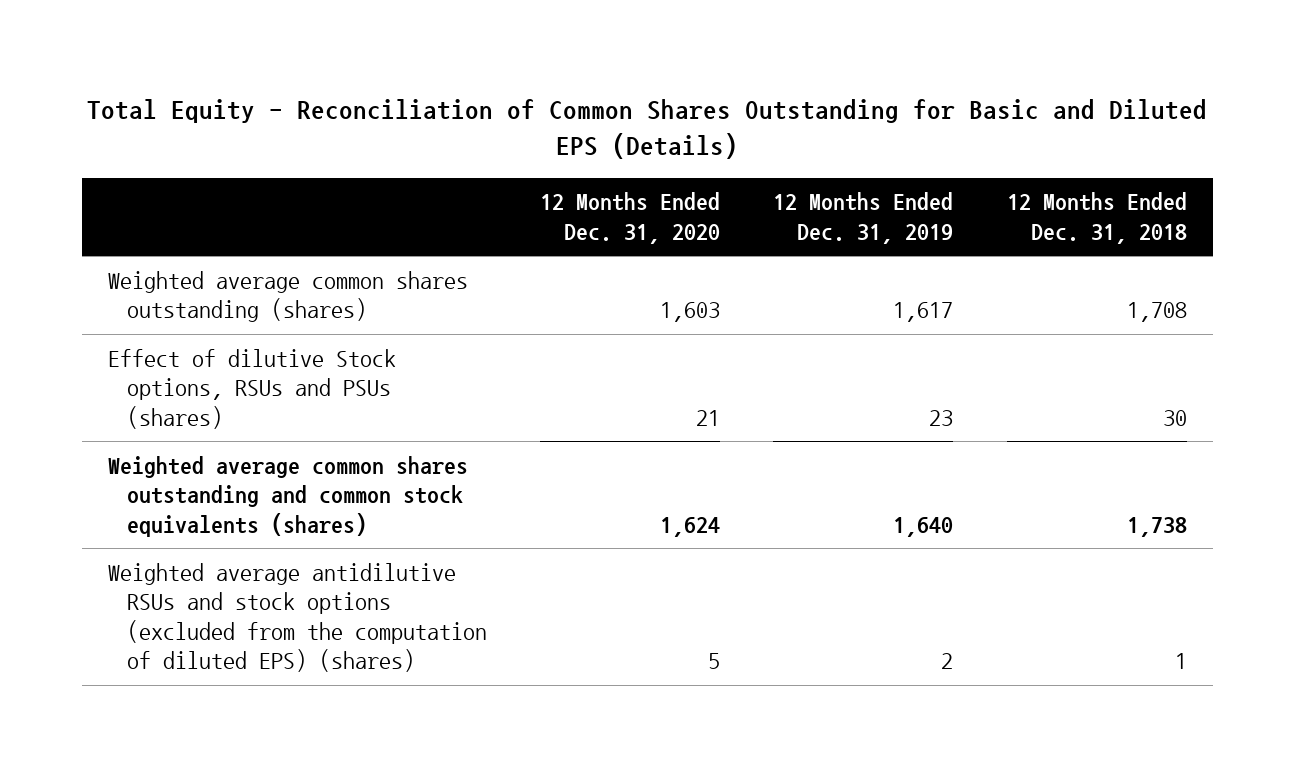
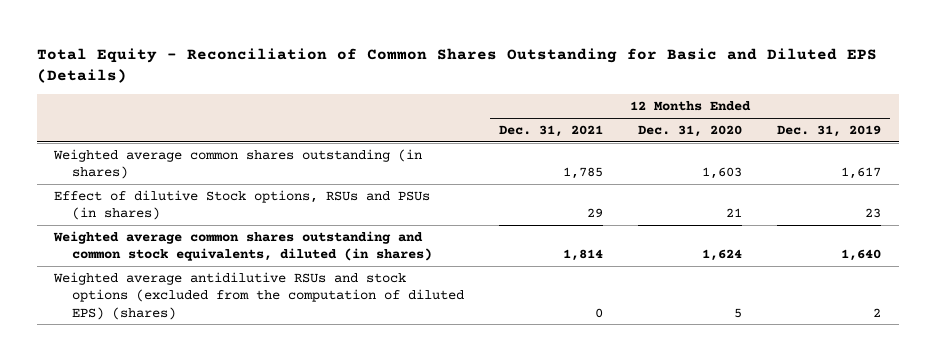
[1006,192,1187,244] 12 Months Ended Dec. 31, 2018 -> none
none -> [498,125,603,138] Dec. 31, 2021
[108,270,469,323] Weighted average common shares outstanding (shares) -> [53,148,423,180] Weighted average common shares outstanding (in shares)
[108,348,397,429] Effect of dilutive Stock options, RSUs and PSUs (shares) -> [54,189,431,221] Effect of dilutive Stock options, RSUs and PSUs (in shares)
[108,455,469,537] Weighted average common shares outstanding and common stock equivalents (shares) -> [53,230,432,262] Weighted average common shares outstanding and common stock equivalents, diluted (in shares)

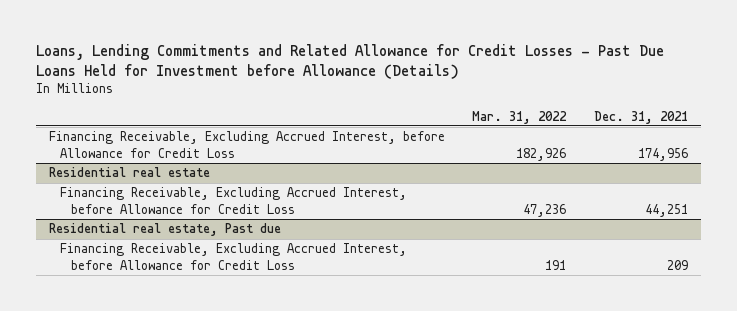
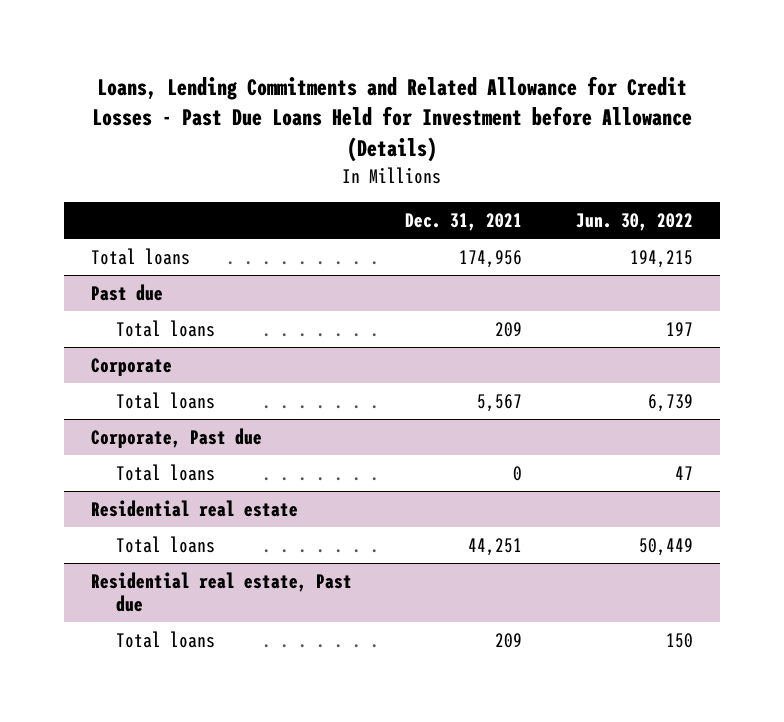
[472,110,568,124] Mar. 31, 2022 -> none
none -> [576,213,694,232] Jun. 30, 2022
[49,131,446,158] Financing Receivable, Excluding Accrued Interest, before Allowance for Credit Loss -> [90,247,190,265] Total loans
none -> [90,283,163,301] Past due
none -> [115,319,215,337] Total loans
none -> [90,357,172,376] Corporate
none -> [115,391,215,409] Total loans
none -> [90,427,262,448] Corporate, Past due
none -> [115,463,215,481] Total loans
[60,187,408,214] Financing Receivable, Excluding Accrued Interest, before Allowance for Credit Loss -> [115,535,215,553] Total loans
[60,243,408,270] Financing Receivable, Excluding Accrued Interest, before Allowance for Credit Loss -> [115,630,215,648] Total loans

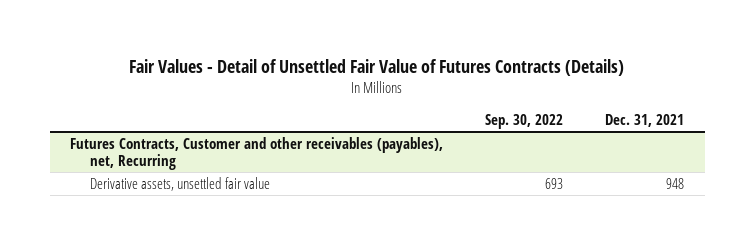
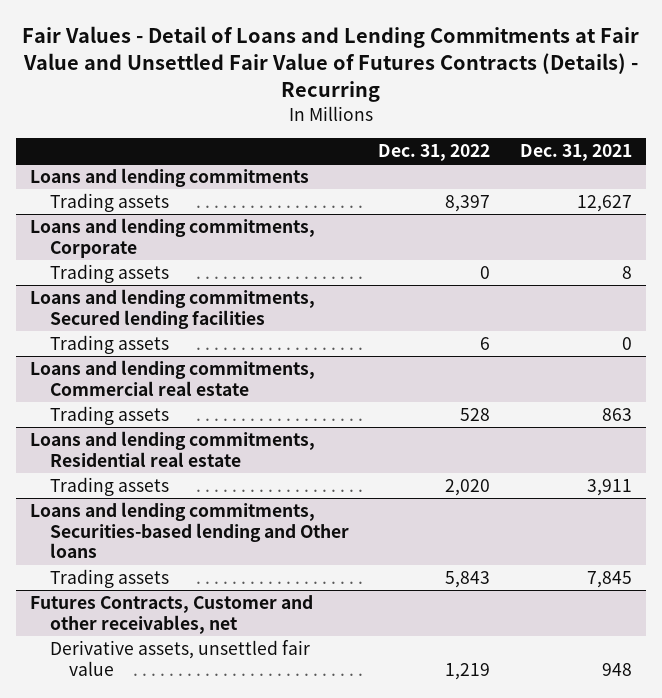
[129,58,625,76] Fair Values - Detail of Unsettled Fair Value of Futures Contracts (Details) -> [22,25,640,102] Fair Values - Detail of Loans and Lending Commitments at Fair Value and Unsettled Fair Value of Futures Contracts (Details) - Recurring
[485,114,564,130] Sep. 30, 2022 -> none
none -> [378,143,491,161] Dec. 31, 2022
none -> [30,168,310,188] Loans and lending commitments
none -> [49,193,169,213] Trading assets
none -> [30,218,316,258] Loans and lending commitments, Corporate
none -> [49,264,169,284] Trading assets
none -> [30,289,316,329] Loans and lending commitments, Secured lending facilities
none -> [49,335,169,355] Trading assets
none -> [30,360,316,396] Loans and lending commitments, Commercial real estate
none -> [49,406,169,426] Trading assets
none -> [30,431,316,467] Loans and lending commitments, Residential real estate
none -> [49,477,169,497] Trading assets
none -> [30,502,349,559] Loans and lending commitments, Securities-based lending and Other loans
none -> [49,569,169,589] Trading assets
[70,136,444,171] Futures Contracts, Customer and other receivables (payables), net, Recurring -> [30,595,314,634] Futures Contracts, Customer and other receivables, net

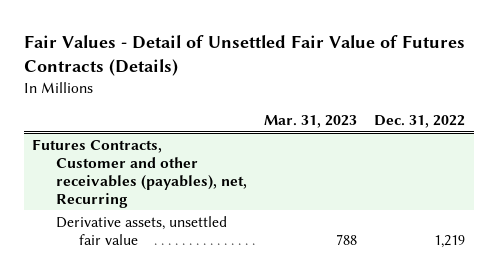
[22,25,640,102] Fair Values - Detail of Loans and Lending Commitments at Fair Value and Unsettled Fair Value of Futures Contracts (Details) - Recurring -> [23,34,465,76] Fair Values - Detail of Unsettled Fair Value of Futures Contracts (Details)
[519,143,632,161] Dec. 31, 2021 -> none
none -> [263,115,357,129] Mar. 31, 2023
[30,168,310,188] Loans and lending commitments -> none
[49,193,169,213] Trading assets -> none
[30,218,316,258] Loans and lending commitments, Corporate -> none
[49,264,169,284] Trading assets -> none
[30,289,316,329] Loans and lending commitments, Secured lending facilities -> none
[49,335,169,355] Trading assets -> none
[30,360,316,396] Loans and lending commitments, Commercial real estate -> none
[49,406,169,426] Trading assets -> none
[30,431,316,467] Loans and lending commitments, Residential real estate -> none
[49,477,169,497] Trading assets -> none
[30,502,349,559] Loans and lending commitments, Securities-based lending and Other loans -> none
[49,569,169,589] Trading assets -> none
[30,595,314,634] Futures Contracts, Customer and other receivables, net -> [32,138,247,208] Futures Contracts, Customer and other receivables (payables), net, Recurring

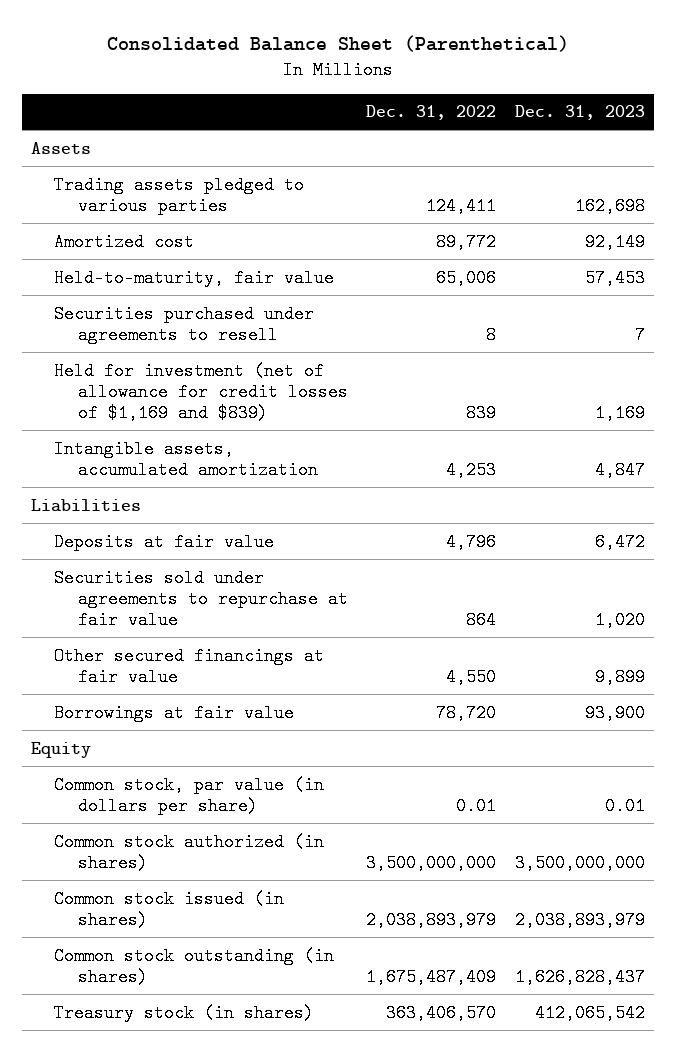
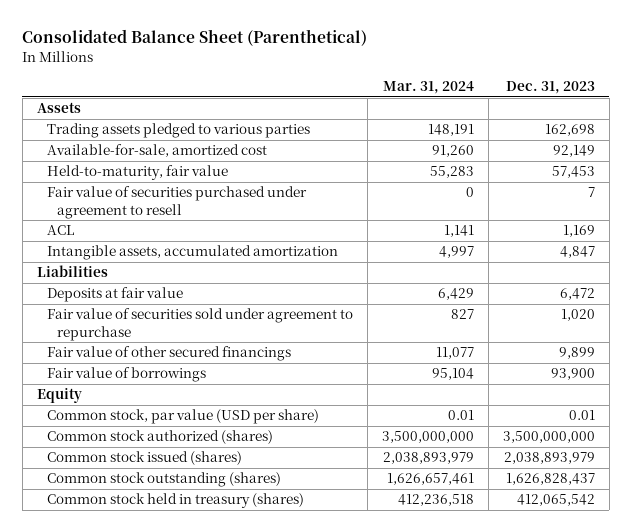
[366,105,497,121] Dec. 31, 2022 -> none
none -> [382,81,474,95] Mar. 31, 2024
[54,232,195,251] Amortized cost -> [46,144,267,158] Available-for-sale, amortized cost
[54,304,315,344] Securities purchased under agreements to resell -> [46,186,307,220] Fair value of securities purchased under agreement to resell
[54,361,348,422] Held for investment (net of allowance for credit losses of $1,169 and $839) -> [46,225,74,236] ACL
[54,568,348,629] Securities sold under agreements to repurchase at fair value -> [46,308,353,342] Fair value of securities sold under agreement to repurchase
[54,646,325,686] Other secured financings at fair value -> [46,346,291,362] Fair value of other secured financings
[54,703,295,722] Borrowings at fair value -> [46,367,206,383] Fair value of borrowings
[54,775,325,815] Common stock, par value (in dollars per share) -> [46,409,319,425] Common stock, par value (USD per share)
[54,832,325,872] Common stock authorized (in shares) -> [46,430,273,445] Common stock authorized (shares)
[54,889,285,929] Common stock issued (in shares) -> [46,451,242,466] Common stock issued (shares)
[54,946,335,986] Common stock outstanding (in shares) -> [46,472,281,488] Common stock outstanding (shares)
[54,1003,315,1022] Treasury stock (in shares) -> [46,493,304,509] Common stock held in treasury (shares)

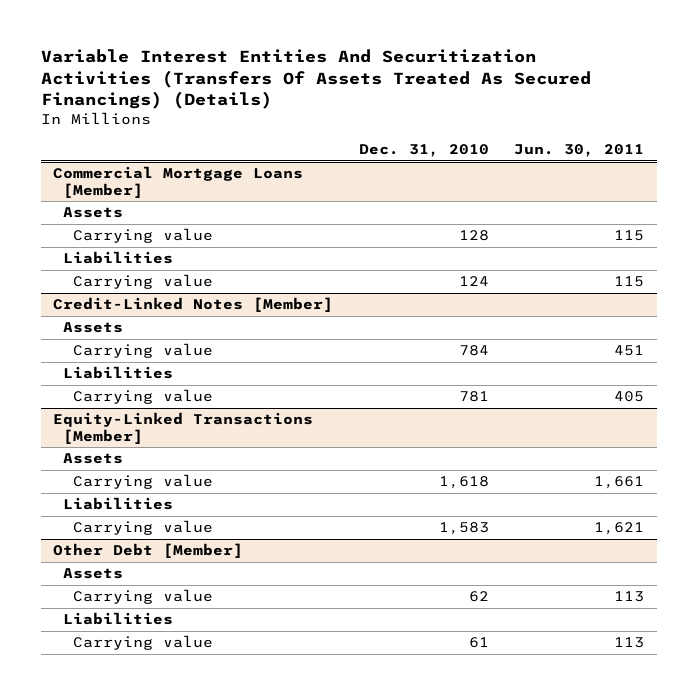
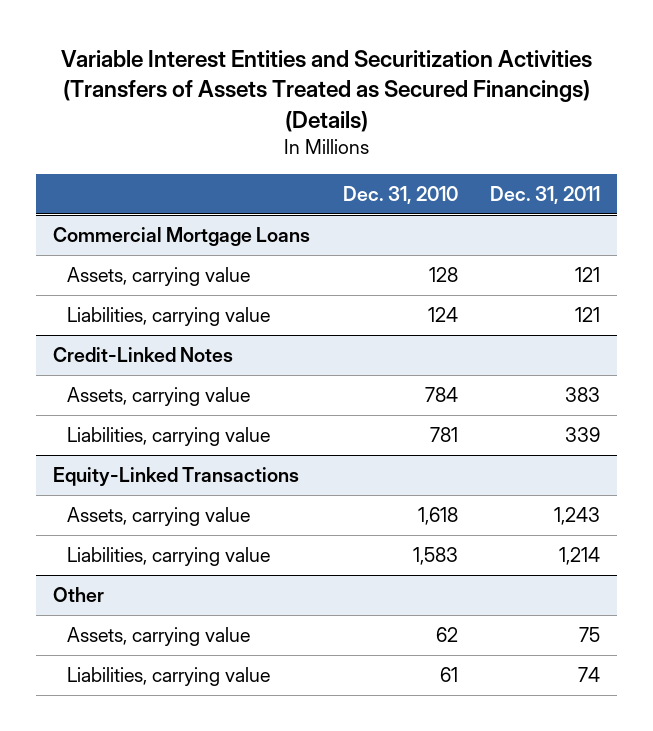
[40,49,591,109] Variable Interest Entities And Securitization Activities (Transfers Of Assets Treated As Secured Financings) (Details) -> [60,49,592,132] Variable Interest Entities and Securitization Activities (Transfers of Assets Treated as Secured Financings) (Details)
[513,143,644,157] Jun. 30, 2011 -> none
none -> [490,185,601,204] Dec. 31, 2011
[63,207,124,219] Assets -> none
[63,251,174,265] Liabilities -> none
[63,322,124,334] Assets -> none
[63,366,174,380] Liabilities -> none
[63,453,124,465] Assets -> none
[63,497,174,511] Liabilities -> none
[53,543,244,559] Other Debt [Member] -> none
[63,568,124,580] Assets -> none
[63,612,174,626] Liabilities -> none
[53,166,304,198] Commercial Mortgage Loans [Member] -> [52,226,310,246] Commercial Mortgage Loans
[72,228,213,244] Carrying value -> [66,266,250,286] Assets, carrying value
[72,274,213,290] Carrying value -> [66,306,270,326] Liabilities, carrying value
[53,297,334,313] Credit-Linked Notes [Member] -> [52,346,233,362] Credit-Linked Notes
[72,343,213,359] Carrying value -> [66,386,250,406] Assets, carrying value
[72,389,213,405] Carrying value -> [66,426,270,446] Liabilities, carrying value
[53,412,314,444] Equity-Linked Transactions [Member] -> [52,466,299,486] Equity-Linked Transactions
[72,474,213,490] Carrying value -> [66,506,250,526] Assets, carrying value
[72,520,213,536] Carrying value -> [66,546,270,566] Liabilities, carrying value
none -> [52,586,104,602] Other
[72,589,213,605] Carrying value -> [66,626,250,646] Assets, carrying value
[72,635,213,651] Carrying value -> [66,666,270,686] Liabilities, carrying value

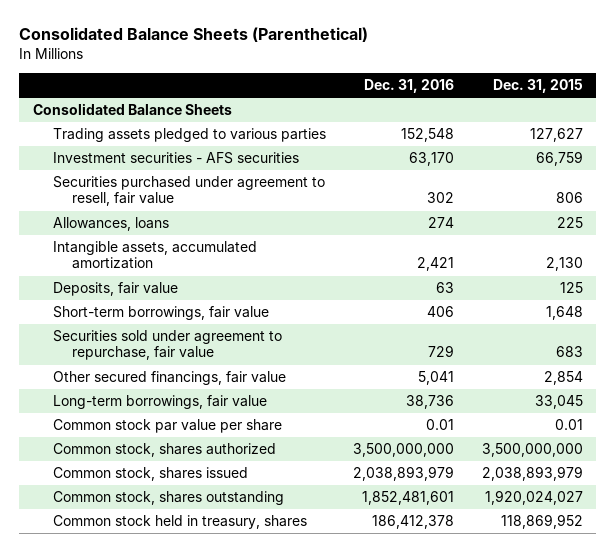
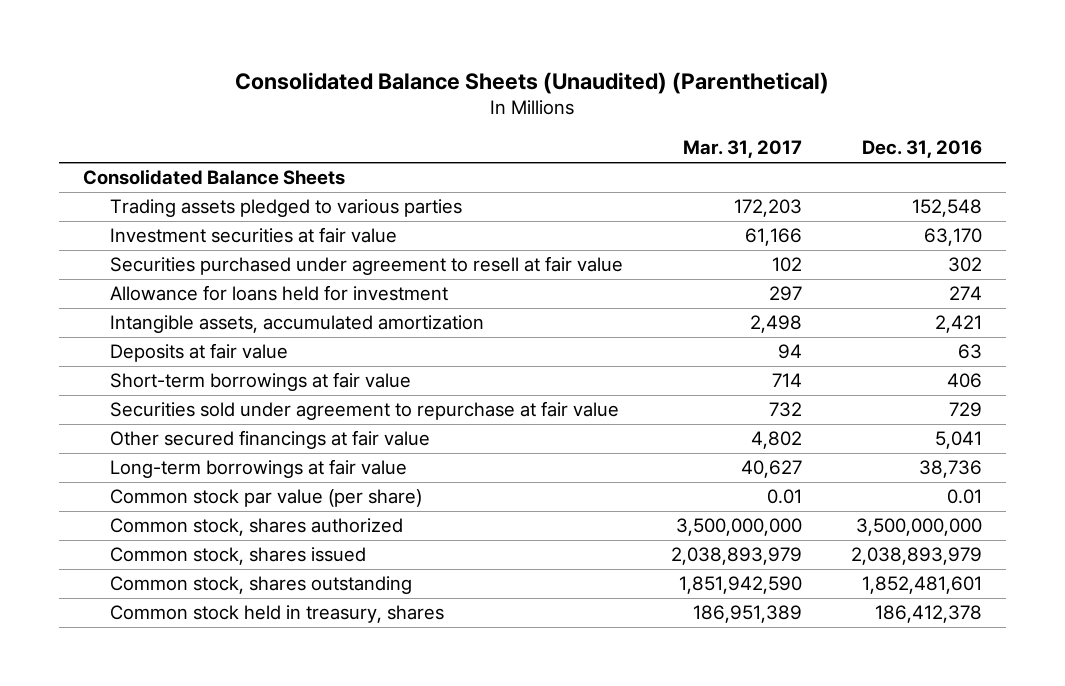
[18,27,368,43] Consolidated Balance Sheets (Parenthetical) -> [235,71,830,94] Consolidated Balance Sheets (Unaudited) (Parenthetical)
[492,78,583,93] Dec. 31, 2015 -> none
none -> [683,140,803,159] Mar. 31, 2017
[52,152,299,165] Investment securities - AFS securities -> [109,227,397,244] Investment securities at fair value
[52,176,325,207] Securities purchased under agreement to resell, fair value -> [109,256,623,276] Securities purchased under agreement to resell at fair value
[52,217,169,232] Allowances, loans -> [109,285,448,302] Allowance for loans held for investment
[52,282,178,297] Deposits, fair value -> [109,343,288,363] Deposits at fair value
[52,306,269,321] Short-term borrowings, fair value -> [109,372,411,392] Short-term borrowings at fair value
[52,330,282,361] Securities sold under agreement to repurchase, fair value -> [109,401,619,421] Securities sold under agreement to repurchase at fair value
[52,371,286,386] Other secured financings, fair value -> [109,430,430,450] Other secured financings at fair value
[52,395,267,410] Long-term borrowings, fair value -> [109,459,407,479] Long-term borrowings at fair value
[52,419,282,434] Common stock par value per share -> [109,489,422,508] Common stock par value (per share)

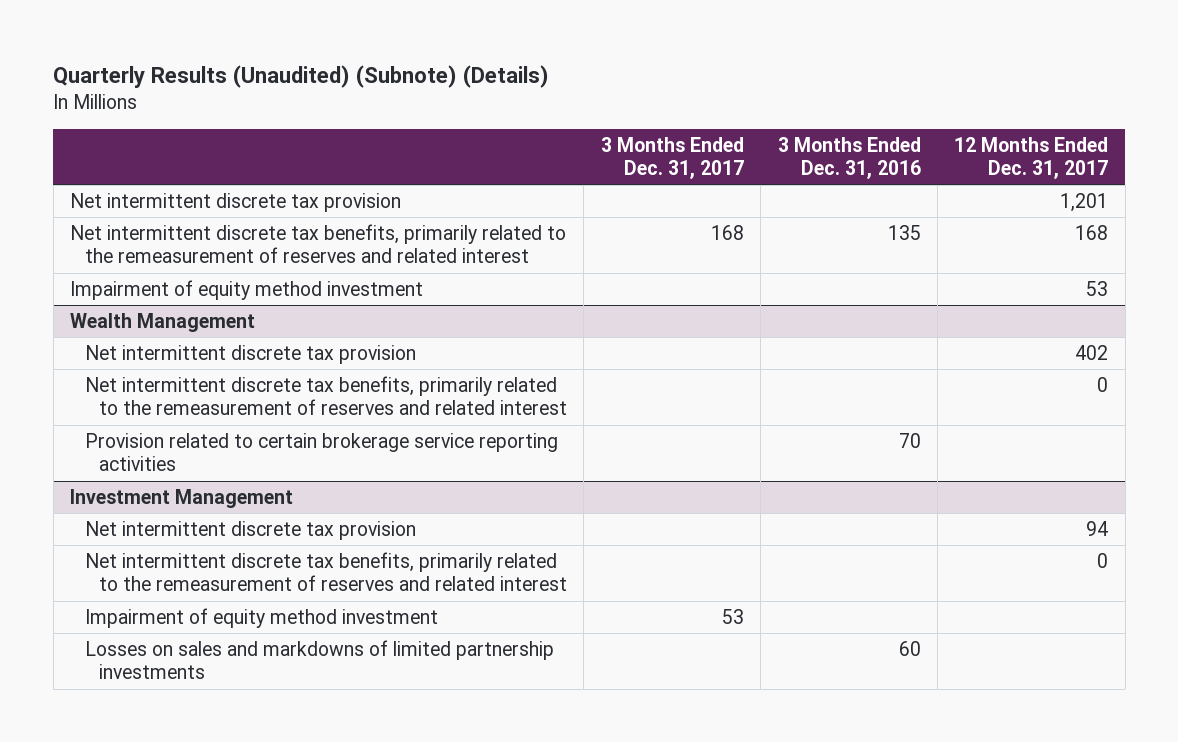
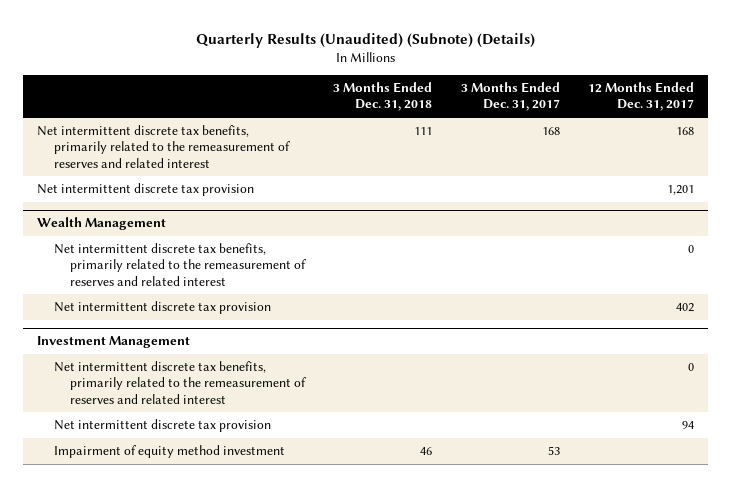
[777,136,921,179] 3 Months Ended Dec. 31, 2016 -> none
none -> [333,82,433,112] 3 Months Ended Dec. 31, 2018
[70,280,424,301] Impairment of equity method investment -> none
[70,193,402,213] Net intermittent discrete tax provision -> [37,183,255,197] Net intermittent discrete tax provision
[84,433,558,472] Provision related to certain brokerage service reporting activities -> none
[84,345,416,365] Net intermittent discrete tax provision -> [53,301,271,315] Net intermittent discrete tax provision
[84,521,416,541] Net intermittent discrete tax provision -> [53,419,271,433] Net intermittent discrete tax provision
[84,640,554,680] Losses on sales and markdowns of limited partnership investments -> none

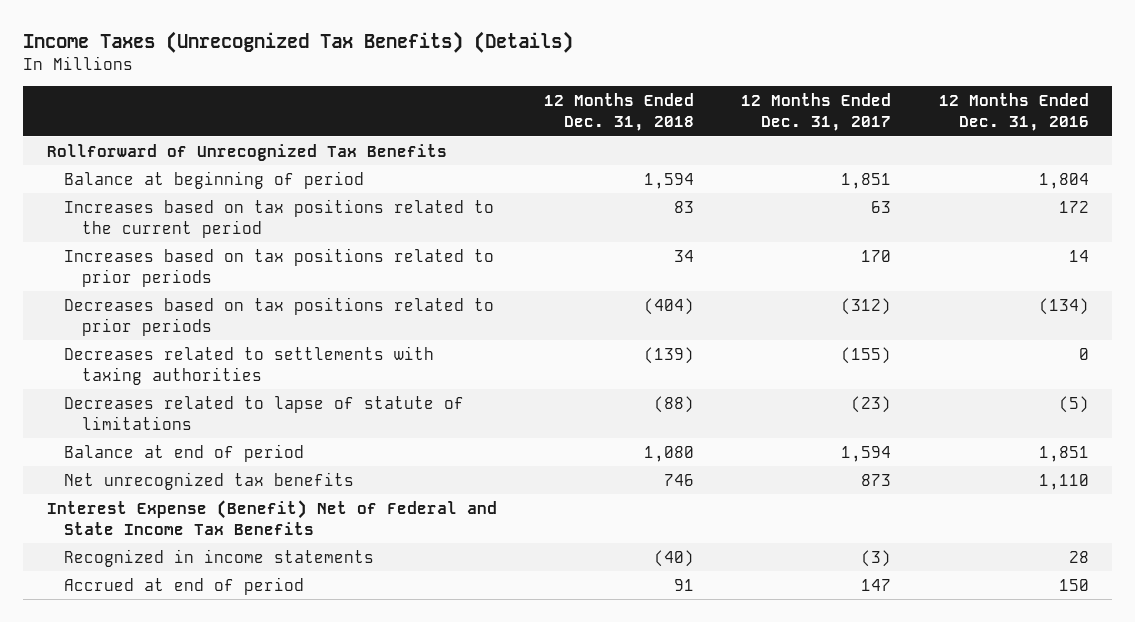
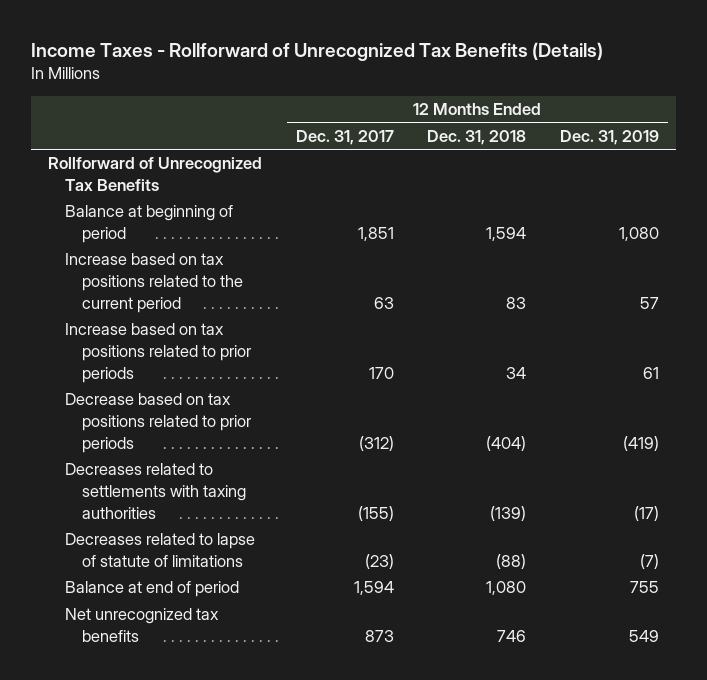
[23,31,574,54] Income Taxes (Unrecognized Tax Benefits) (Details) -> [30,41,603,61] Income Taxes - Rollforward of Unrecognized Tax Benefits (Details)
[938,93,1089,132] 12 Months Ended Dec. 31, 2016 -> none
none -> [560,129,660,145] Dec. 31, 2019
[64,198,495,238] Increases based on tax positions related to the current period -> [64,253,244,313] Increase based on tax positions related to the current period
[64,247,495,287] Increases based on tax positions related to prior periods -> [64,323,252,383] Increase based on tax positions related to prior periods
[64,296,495,336] Decreases based on tax positions related to prior periods -> [64,393,252,453] Decrease based on tax positions related to prior periods
[46,499,497,535] Interest Expense (Benefit) Net of Federal and State Income Tax Benefits -> none
[64,548,375,567] Recognized in income statements -> none
[64,576,305,595] Accrued at end of period -> none

